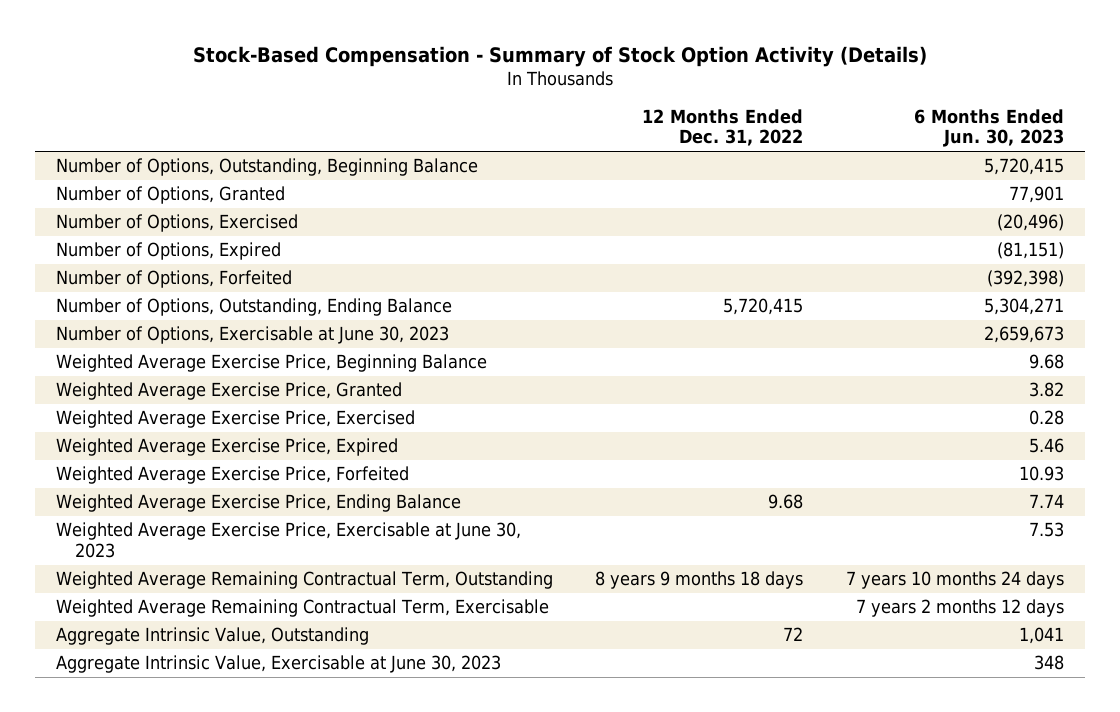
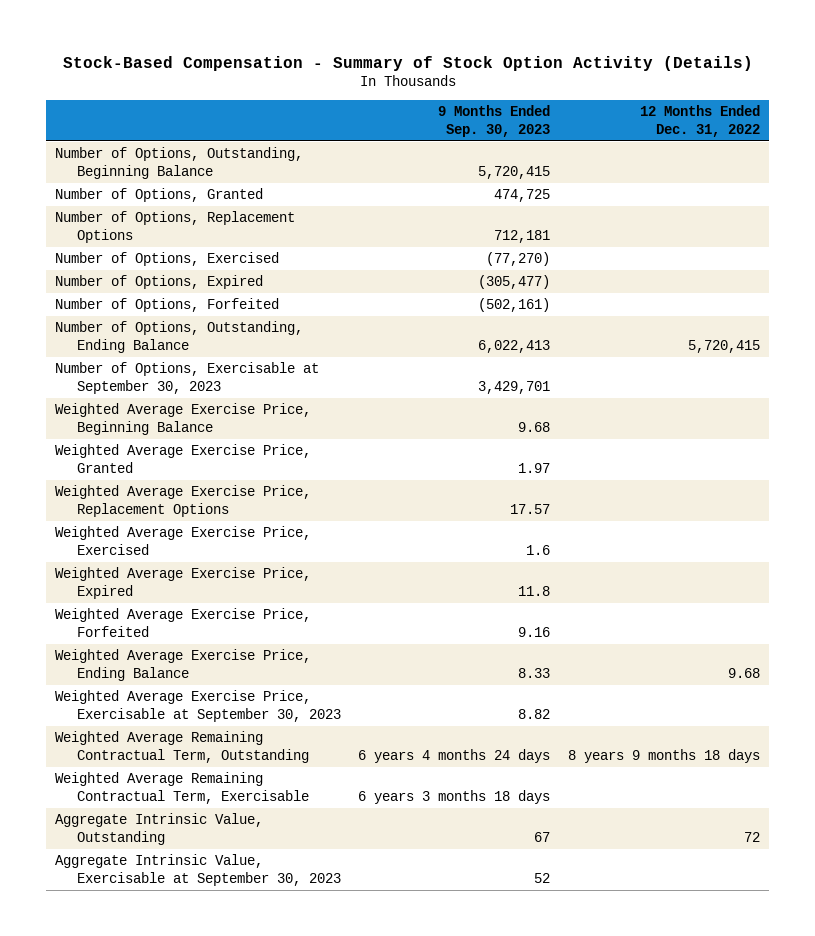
[913,108,1064,148] 6 Months Ended Jun. 30, 2023 -> none
none -> [438,105,551,137] 9 Months Ended Sep. 30, 2023
none -> [55,211,296,243] Number of Options, Replacement Options
[55,326,449,345] Number of Options, Exercisable at June 30, 2023 -> [55,362,320,394] Number of Options, Exercisable at September 30, 2023
none -> [55,485,312,517] Weighted Average Exercise Price, Replacement Options
[55,522,521,559] Weighted Average Exercise Price, Exercisable at June 30, 2023 -> [55,690,341,722] Weighted Average Exercise Price, Exercisable at September 30, 2023
[55,655,501,674] Aggregate Intrinsic Value, Exercisable at June 30, 2023 -> [55,854,341,886] Aggregate Intrinsic Value, Exercisable at September 30, 2023

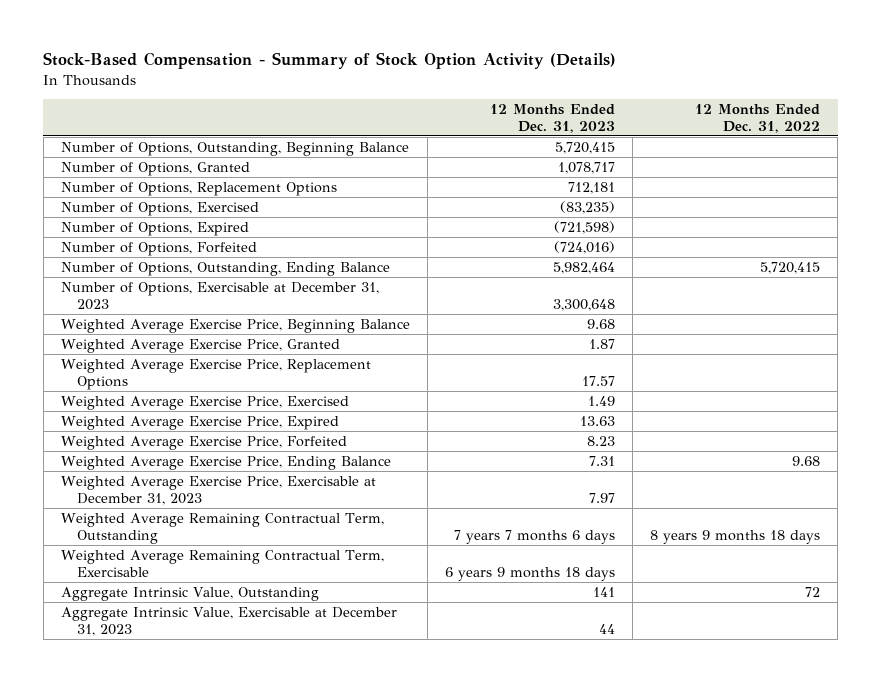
[438,105,551,137] 9 Months Ended Sep. 30, 2023 -> none
none -> [489,104,615,133] 12 Months Ended Dec. 31, 2023
[55,362,320,394] Number of Options, Exercisable at September 30, 2023 -> [60,282,379,310] Number of Options, Exercisable at December 31, 2023
[55,690,341,722] Weighted Average Exercise Price, Exercisable at September 30, 2023 -> [60,476,376,505] Weighted Average Exercise Price, Exercisable at December 31, 2023
[55,854,341,886] Aggregate Intrinsic Value, Exercisable at September 30, 2023 -> [60,607,397,636] Aggregate Intrinsic Value, Exercisable at December 31, 2023

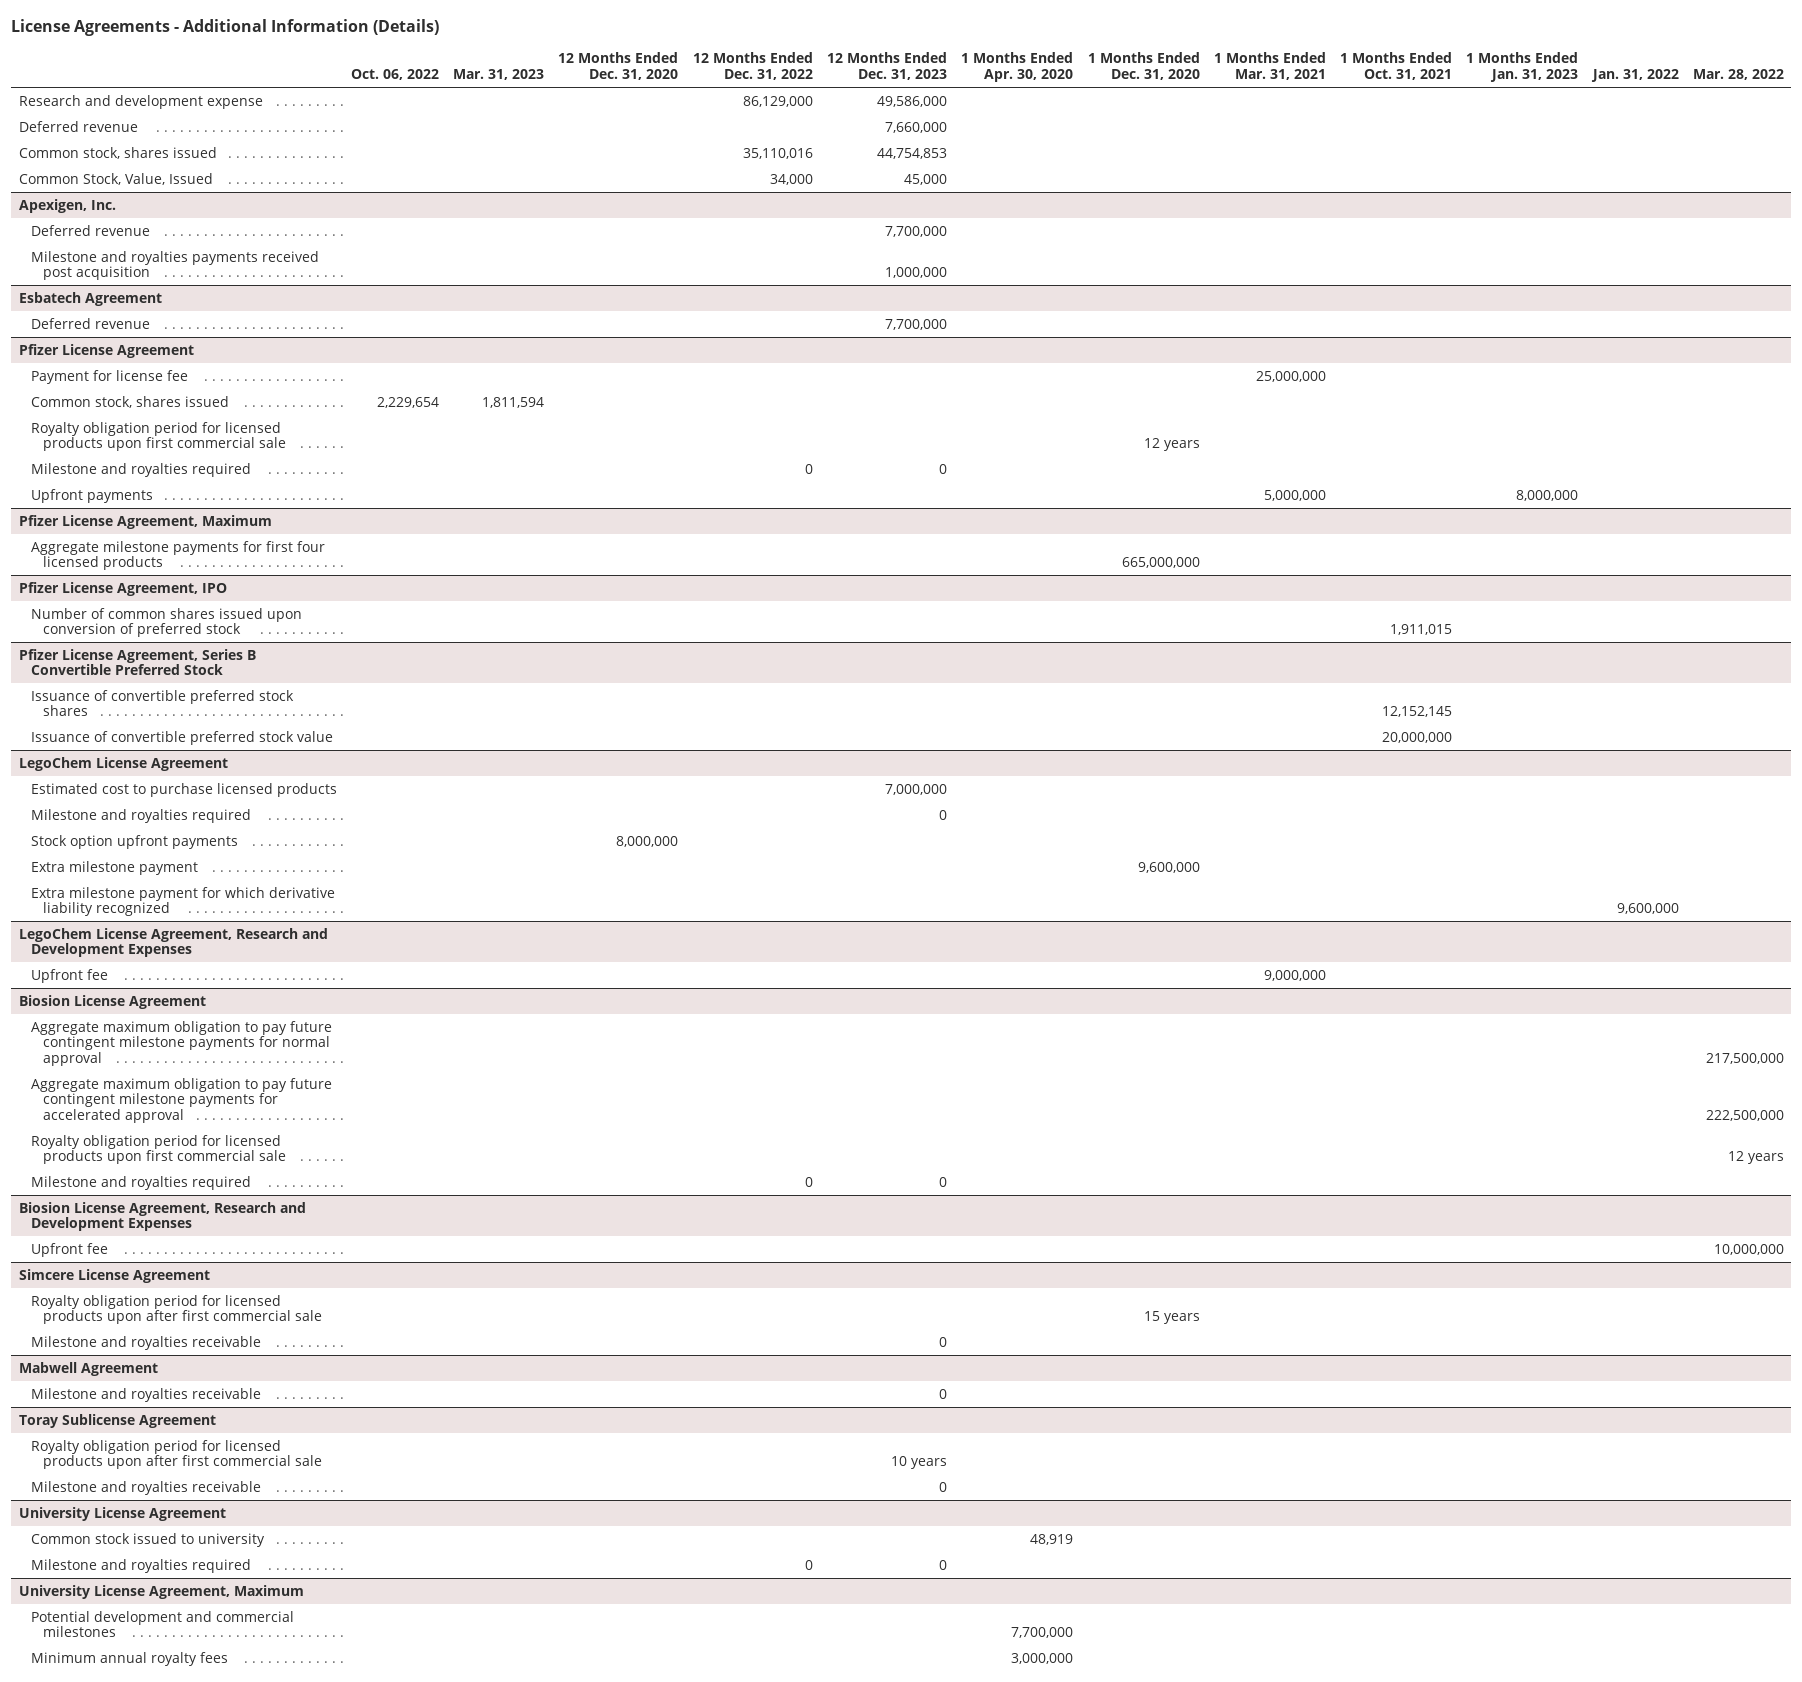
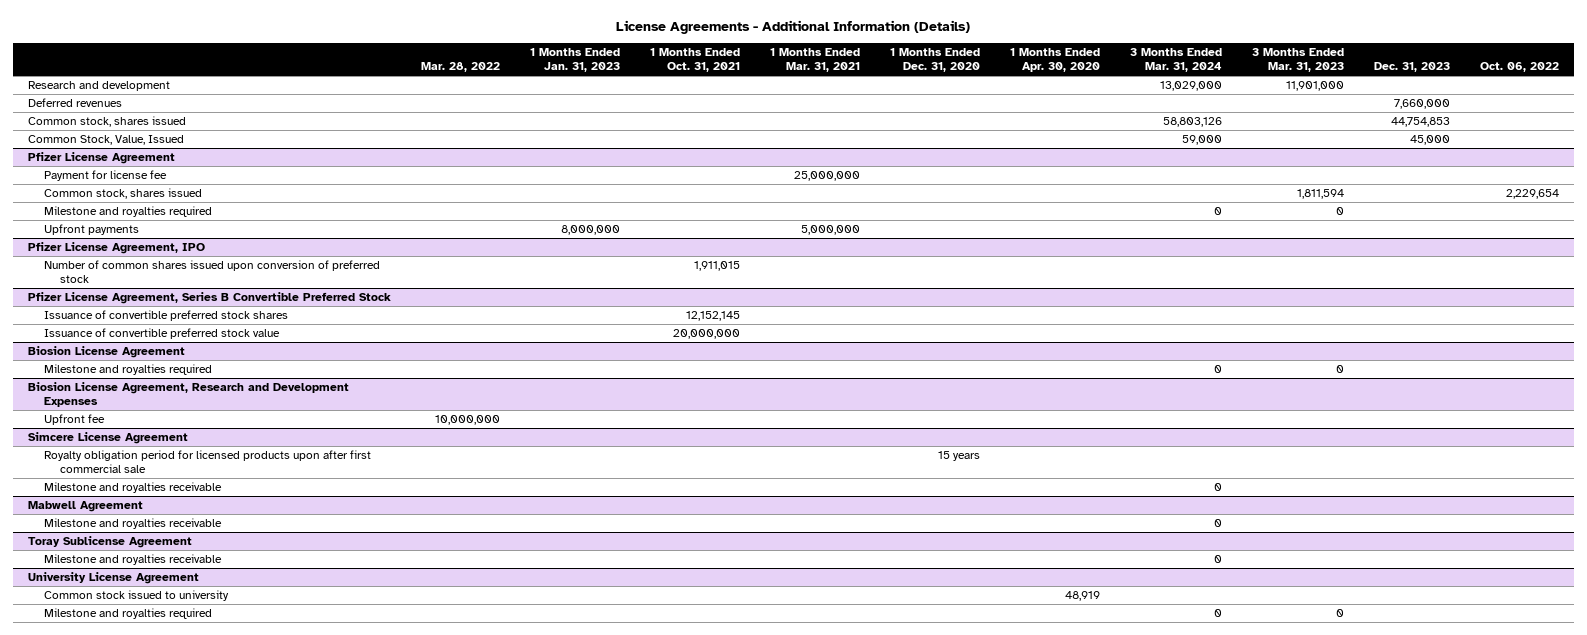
[453,69,545,81] Mar. 31, 2023 -> none
[558,52,679,81] 12 Months Ended Dec. 31, 2020 -> none
[692,52,813,81] 12 Months Ended Dec. 31, 2022 -> none
[826,52,947,81] 12 Months Ended Dec. 31, 2023 -> none
[1590,69,1679,83] Jan. 31, 2022 -> none
none -> [1129,48,1222,73] 3 Months Ended Mar. 31, 2024
none -> [1251,48,1344,73] 3 Months Ended Mar. 31, 2023
none -> [1373,62,1450,73] Dec. 31, 2023
[18,94,263,109] Research and development expense -> [27,80,170,91] Research and development
[18,120,138,132] Deferred revenue -> [27,97,122,107] Deferred revenues
[18,198,116,213] Apexigen, Inc. -> none
[30,224,150,236] Deferred revenue -> none
[30,250,319,281] Milestone and royalties payments received post acquisition -> none
[18,291,162,306] Esbatech Agreement -> none
[30,317,150,329] Deferred revenue -> none
[30,421,286,452] Royalty obligation period for licensed products upon first commercial sale -> none
[18,514,272,529] Pfizer License Agreement, Maximum -> none
[30,540,325,571] Aggregate milestone payments for first four licensed products -> none
[18,756,228,771] LegoChem License Agreement -> none
[30,782,337,797] Estimated cost to purchase licensed products -> none
[30,808,251,823] Milestone and royalties required -> none
[30,834,238,849] Stock option upfront payments -> none
[30,860,198,875] Extra milestone payment -> none
[30,886,335,917] Extra milestone payment for which derivative liability recognized -> none
[18,927,328,958] LegoChem License Agreement, Research and Development Expenses -> none
[30,968,108,983] Upfront fee -> none
[30,1020,332,1067] Aggregate maximum obligation to pay future contingent milestone payments for normal approval -> none
[30,1077,332,1124] Aggregate maximum obligation to pay future contingent milestone payments for accelerated approval -> none
[30,1134,286,1165] Royalty obligation period for licensed products upon first commercial sale -> none
[30,1439,322,1470] Royalty obligation period for licensed products upon after first commercial sale -> none
[18,1584,304,1599] University License Agreement, Maximum -> none
[30,1610,294,1638] Potential development and commercial milestones -> none
[30,1651,228,1666] Minimum annual royalty fees -> none

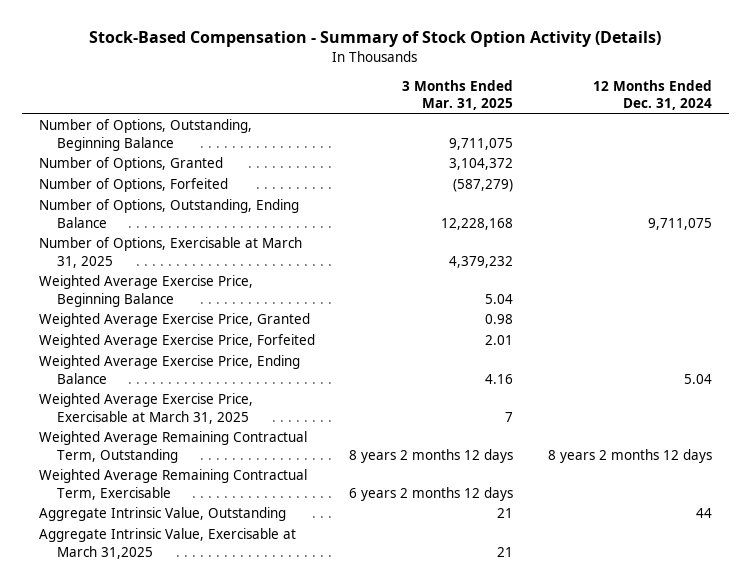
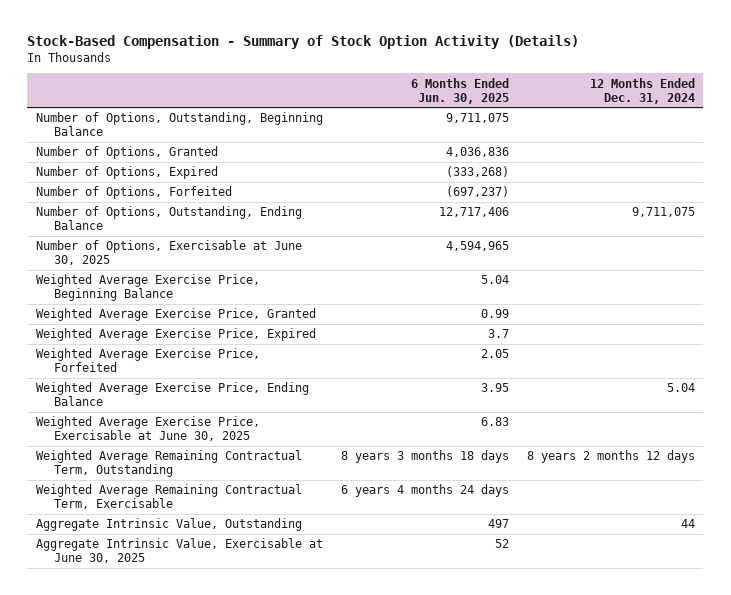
[402,80,514,111] 3 Months Ended Mar. 31, 2025 -> none
none -> [410,77,509,104] 6 Months Ended Jun. 30, 2025
none -> [36,166,219,180] Number of Options, Expired
[39,237,303,268] Number of Options, Exercisable at March 31, 2025 -> [36,240,303,266] Number of Options, Exercisable at June 30, 2025
none -> [36,328,317,342] Weighted Average Exercise Price, Expired
[39,393,254,424] Weighted Average Exercise Price, Exercisable at March 31, 2025 -> [36,416,261,442] Weighted Average Exercise Price, Exercisable at June 30, 2025
[39,528,297,559] Aggregate Intrinsic Value, Exercisable at March 31,2025 -> [36,538,324,564] Aggregate Intrinsic Value, Exercisable at June 30, 2025

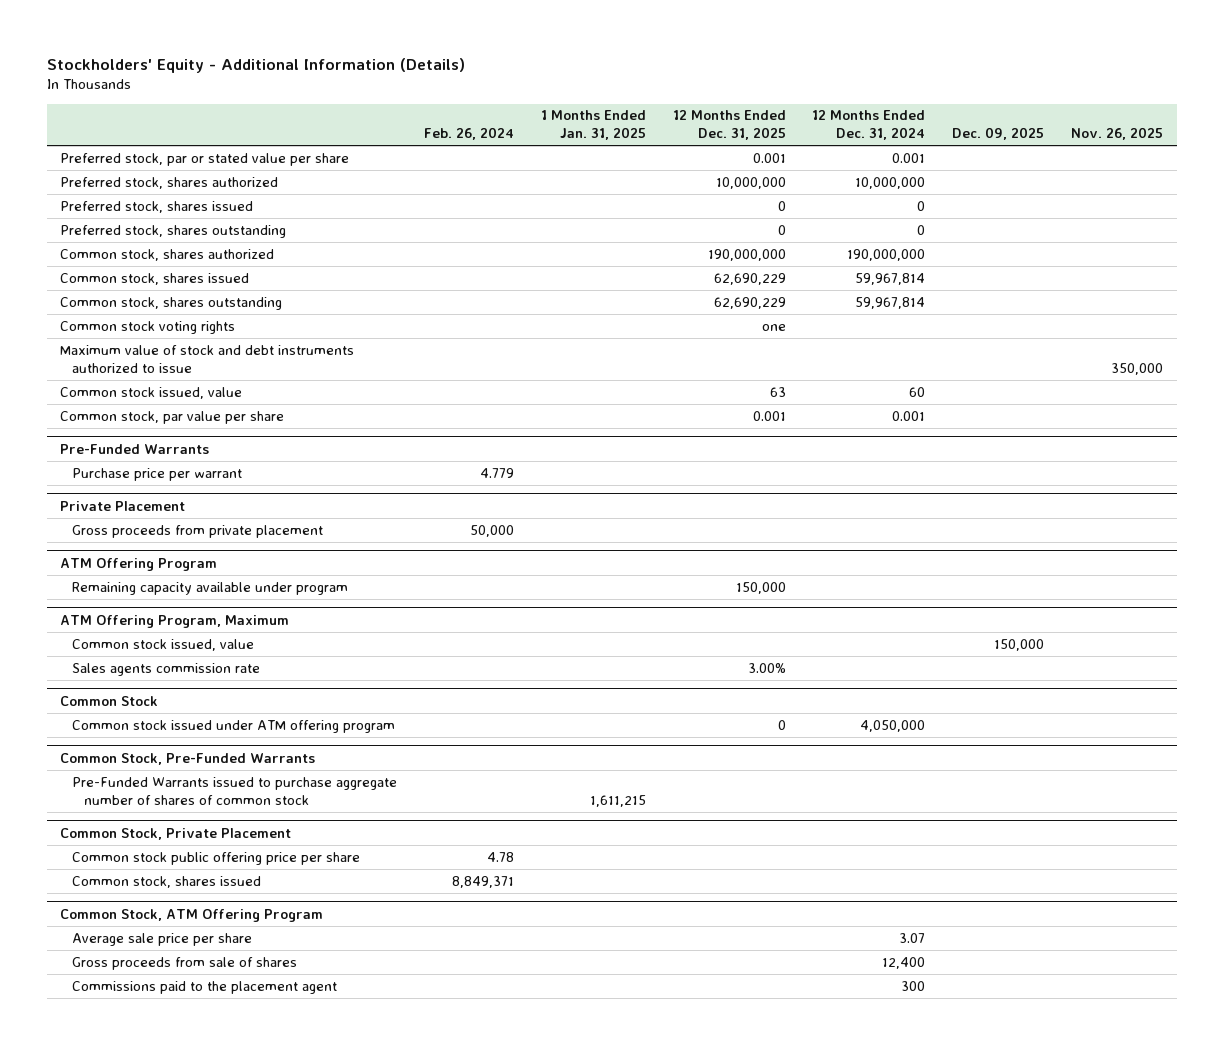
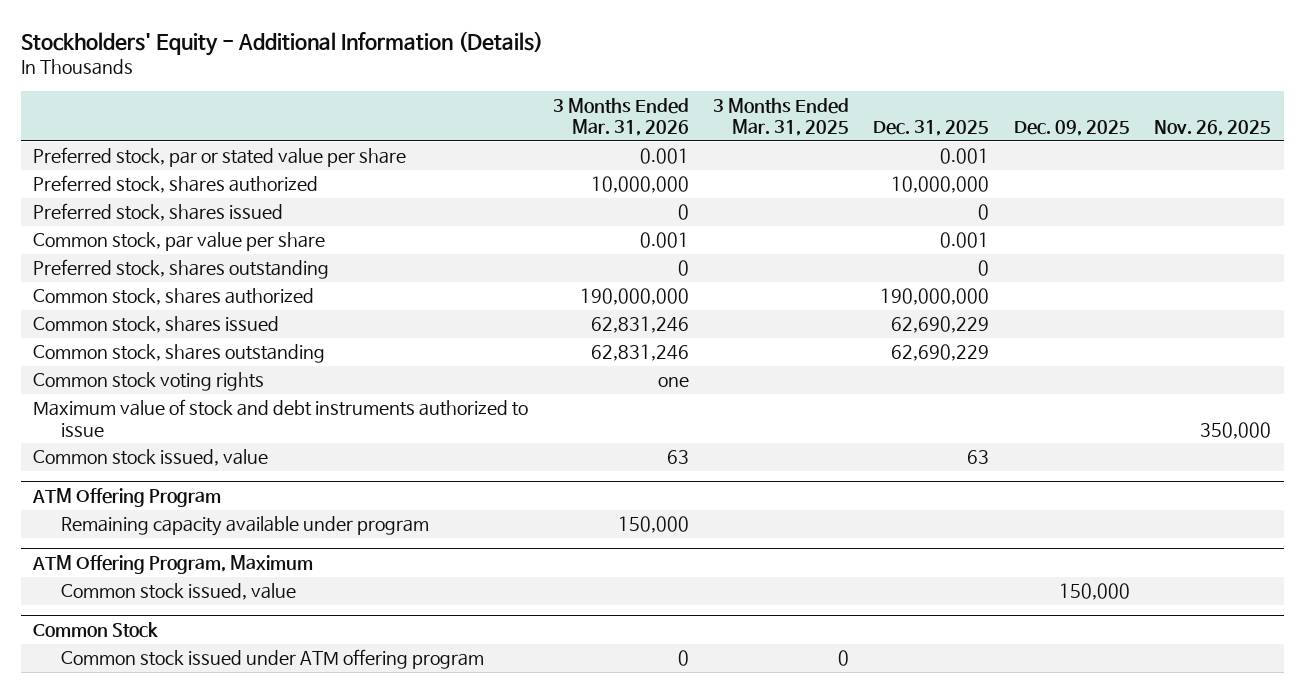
[423,127,514,141] Feb. 26, 2024 -> none
[540,110,646,141] 1 Months Ended Jan. 31, 2025 -> none
[672,110,786,141] 12 Months Ended Dec. 31, 2025 -> none
[812,110,926,141] 12 Months Ended Dec. 31, 2024 -> none
none -> [552,97,689,137] 3 Months Ended Mar. 31, 2026
none -> [712,97,849,137] 3 Months Ended Mar. 31, 2025
none -> [873,120,990,137] Dec. 31, 2025
[60,410,285,424] Common stock, par value per share -> [33,232,326,252] Common stock, par value per share
[60,443,210,454] Pre-Funded Warrants -> none
[72,467,243,481] Purchase price per warrant -> none
[60,500,186,511] Private Placement -> none
[72,524,324,538] Gross proceeds from private placement -> none
[72,662,261,676] Sales agents commission rate -> none
[60,752,316,765] Common Stock, Pre-Funded Warrants -> none
[72,776,398,805] Pre-Funded Warrants issued to purchase aggregate number of shares of common stock -> none
[60,827,292,840] Common Stock, Private Placement -> none
[72,851,361,865] Common stock public offering price per share -> none
[72,875,262,888] Common stock, shares issued -> none
[60,908,324,922] Common Stock, ATM Offering Program -> none
[72,932,253,946] Average sale price per share -> none
[72,956,298,970] Gross proceeds from sale of shares -> none
[72,980,338,994] Commissions paid to the placement agent -> none

